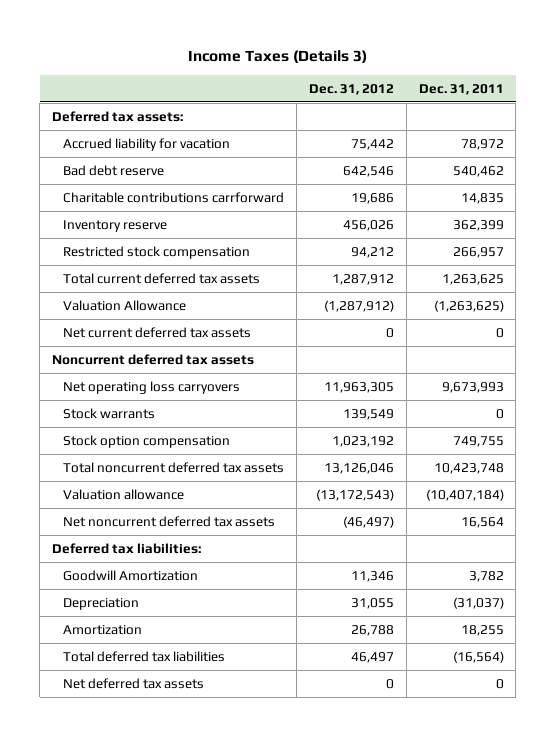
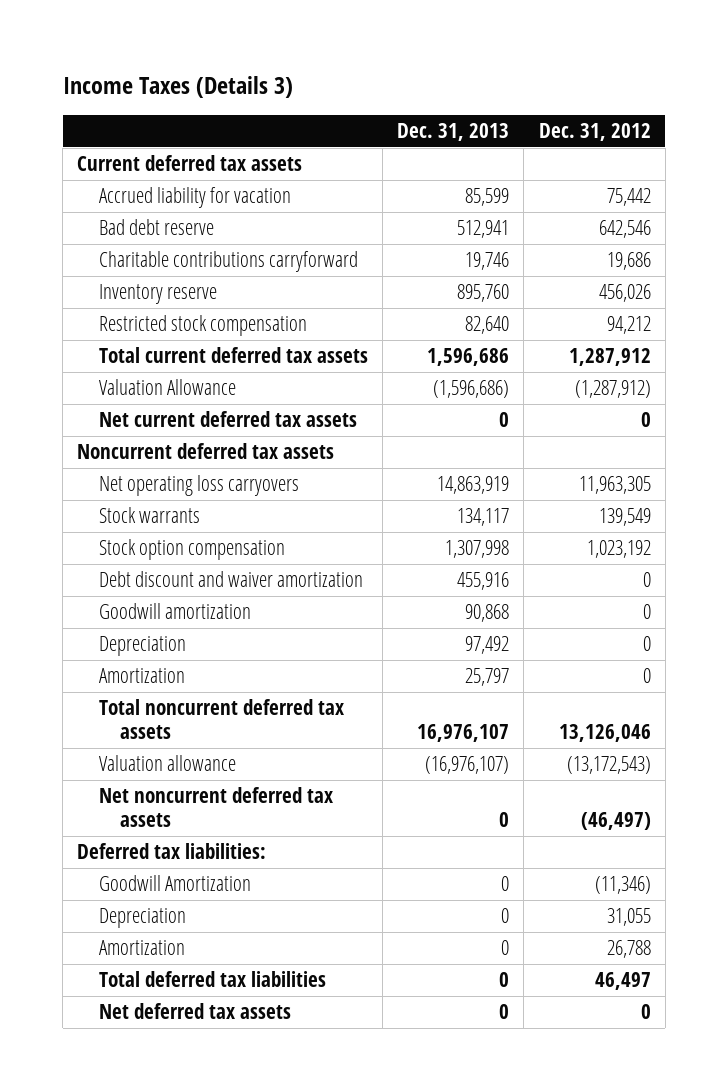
[418,83,504,95] Dec. 31, 2011 -> none
none -> [397,123,510,142] Dec. 31, 2013
[52,110,184,122] Deferred tax assets: -> [77,155,303,172] Current deferred tax assets
[63,191,285,203] Charitable contributions carrforward -> [98,251,358,273] Charitable contributions carryforward
none -> [98,571,363,588] Debt discount and waiver amortization
none -> [98,603,251,620] Goodwill amortization
none -> [98,636,186,657] Depreciation
none -> [98,668,185,684] Amortization
[350,570,394,582] 11,346 -> [594,876,651,895] (11,346)

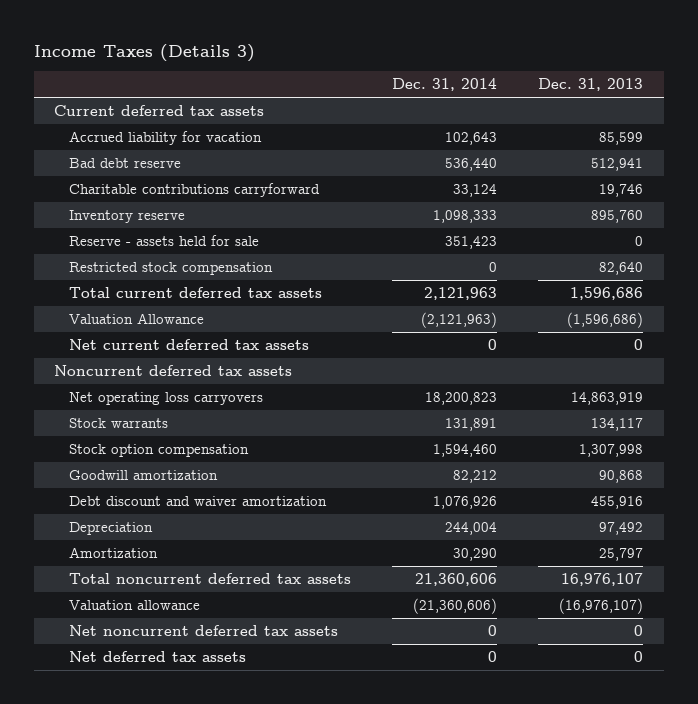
[538,123,651,142] Dec. 31, 2012 -> none
none -> [392,78,498,92] Dec. 31, 2014
none -> [69,235,260,247] Reserve - assets held for sale
[98,571,363,588] Debt discount and waiver amortization -> [69,496,328,507] Debt discount and waiver amortization
[77,843,267,860] Deferred tax liabilities: -> none
[98,875,251,892] Goodwill Amortization -> none
[98,908,186,929] Depreciation -> none
[98,940,185,956] Amortization -> none
[98,971,326,988] Total deferred tax liabilities -> none

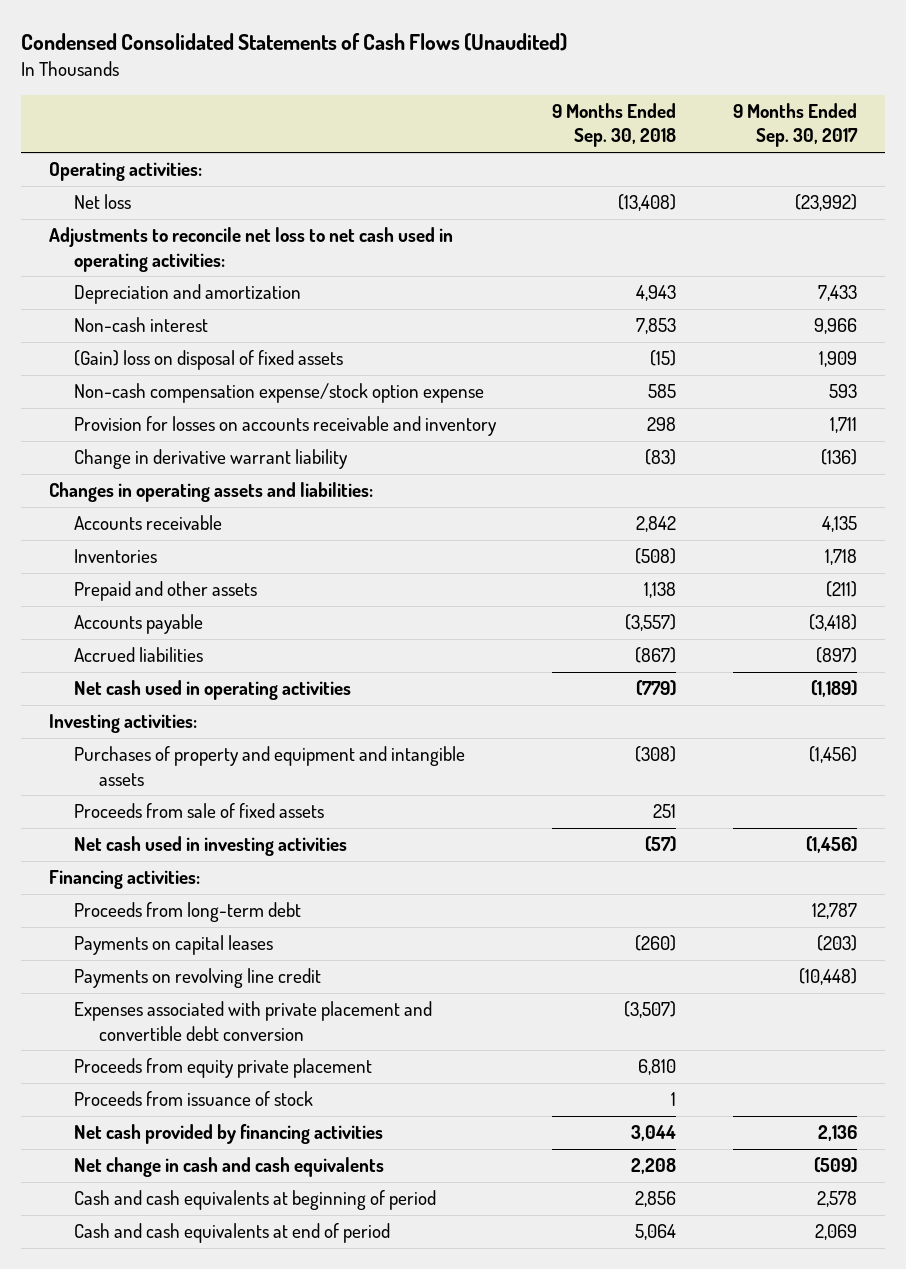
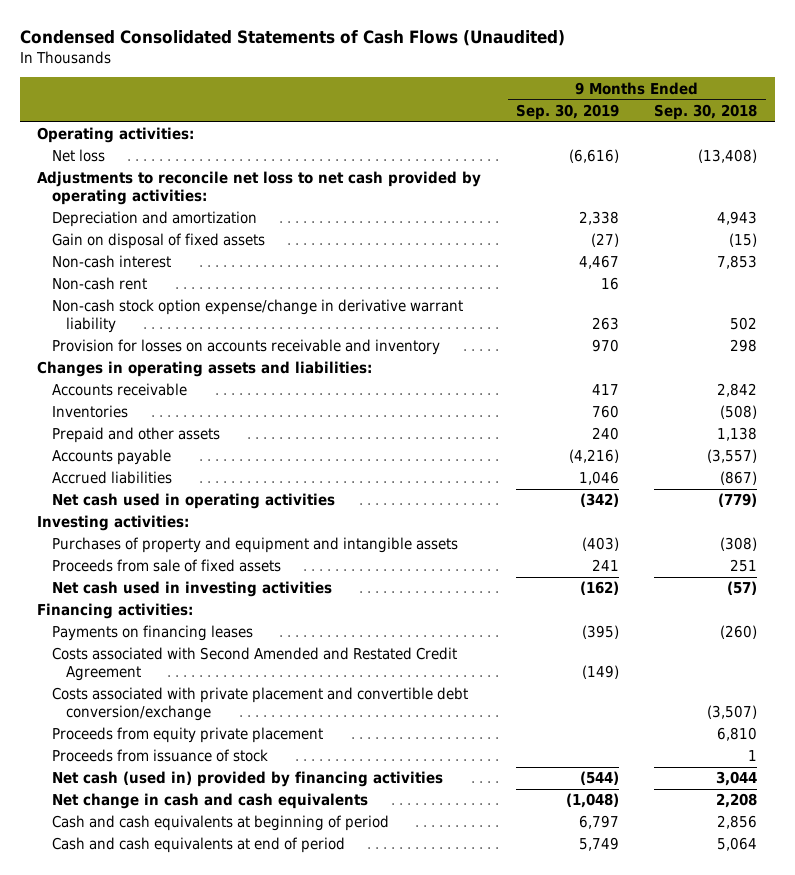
[732,103,858,148] 9 Months Ended Sep. 30, 2017 -> none
none -> [516,104,620,121] Sep. 30, 2019
[49,227,454,272] Adjustments to reconcile net loss to net cash used in operating activities: -> [37,171,482,206] Adjustments to reconcile net loss to net cash provided by operating activities:
none -> [51,233,265,250] Gain on disposal of fixed assets
[74,350,344,371] (Gain) loss on disposal of fixed assets -> none
none -> [51,277,147,291] Non-cash rent
[74,383,485,404] Non-cash compensation expense/stock option expense -> [51,299,463,334] Non-cash stock option expense/change in derivative warrant liability
[648,384,677,399] 585 -> [730,317,758,331] 502
[74,449,349,470] Change in derivative warrant liability -> none
[74,902,302,923] Proceeds from long-term debt -> none
[74,935,274,956] Payments on capital leases -> [51,625,253,642] Payments on financing leases
[74,968,322,989] Payments on revolving line credit -> [51,647,457,682] Costs associated with Second Amended and Restated Credit Agreement
[74,1001,433,1041] Expenses associated with private placement and convertible debt conversion -> [51,687,468,722] Costs associated with private placement and convertible debt conversion/exchange
[74,1124,384,1145] Net cash provided by financing activities -> [51,771,443,788] Net cash (used in) provided by financing activities

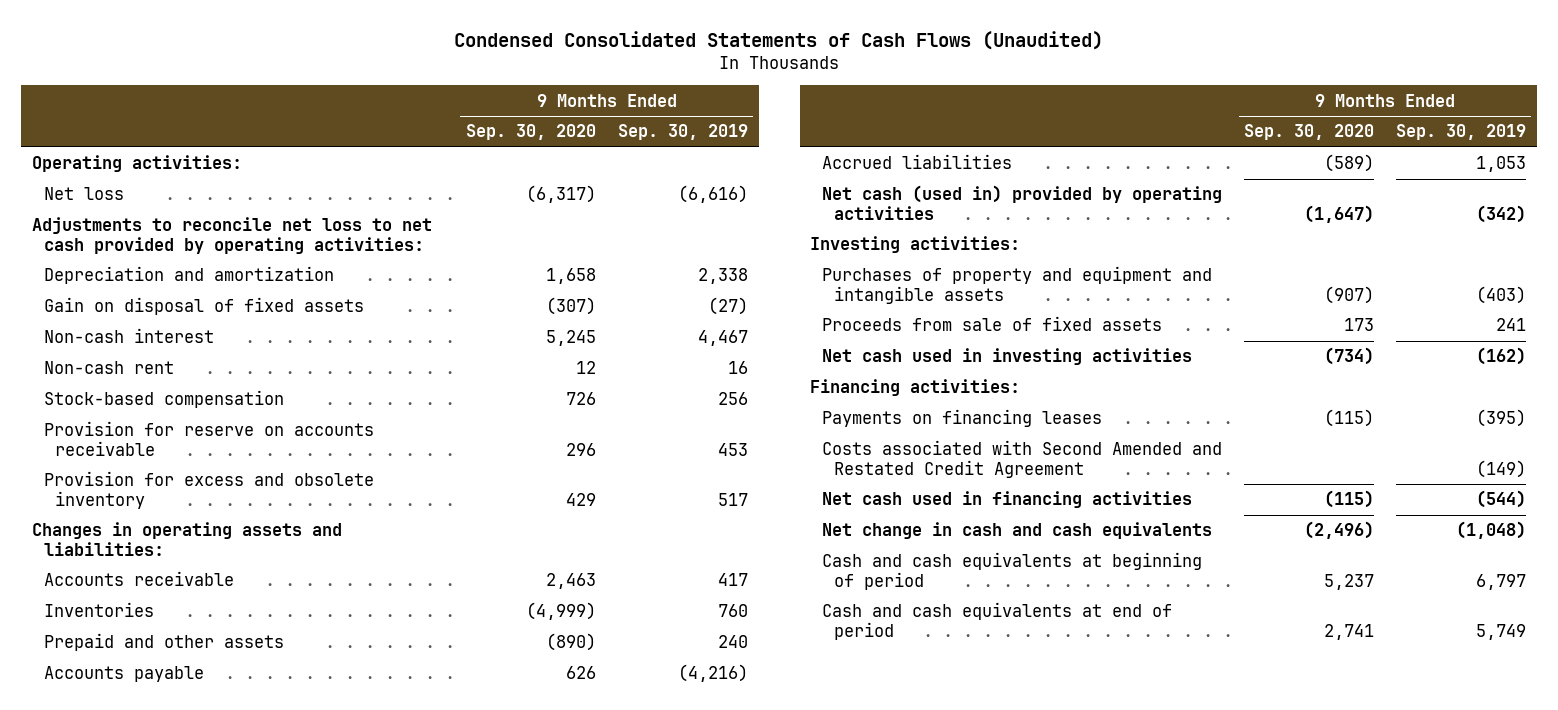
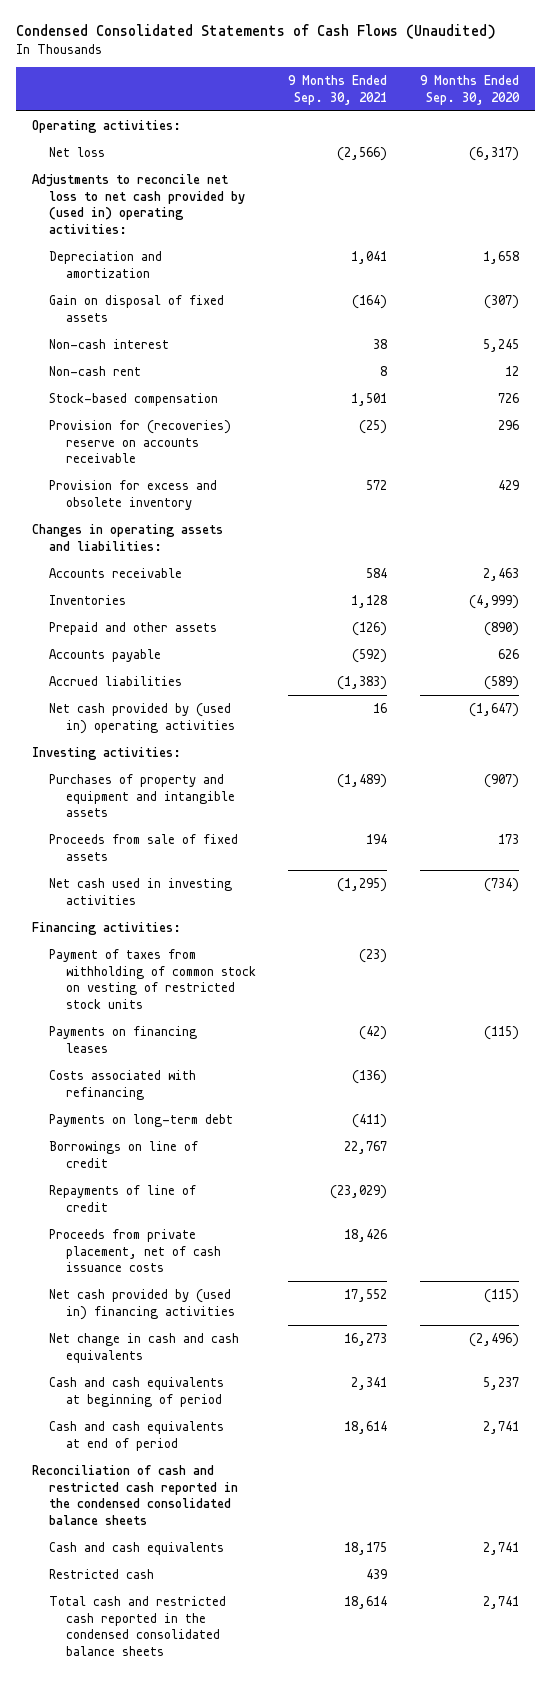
[617,124,748,141] Sep. 30, 2019 -> none
none -> [288,75,388,105] 9 Months Ended Sep. 30, 2021
[32,217,433,254] Adjustments to reconcile net loss to net cash provided by operating activities: -> [32,174,246,234] Adjustments to reconcile net loss to net cash provided by (used in) operating activities:
[43,421,374,456] Provision for reserve on accounts receivable -> [49,420,232,464] Provision for (recoveries) reserve on accounts receivable
[822,185,1223,220] Net cash (used in) provided by operating activities -> [49,703,236,734] Net cash provided by (used in) operating activities
none -> [49,949,257,1009] Payment of taxes from withholding of common stock on vesting of restricted stock units
[822,440,1223,478] Costs associated with Second Amended and Restated Credit Agreement -> none
none -> [49,1070,197,1100] Costs associated with refinancing
none -> [49,1114,234,1128] Payments on long-term debt
none -> [49,1141,199,1168] Borrowings on line of credit
none -> [49,1185,197,1212] Repayments of line of credit
none -> [49,1229,222,1273] Proceeds from private placement, net of cash issuance costs
[822,491,1193,509] Net cash used in financing activities -> [49,1289,236,1320] Net cash provided by (used in) financing activities
none -> [32,1465,239,1525] Reconciliation of cash and restricted cash reported in the condensed consolidated balance sheets
none -> [49,1542,225,1556] Cash and cash equivalents
none -> [49,1569,155,1580] Restricted cash
none -> [49,1596,227,1656] Total cash and restricted cash reported in the condensed consolidated balance sheets

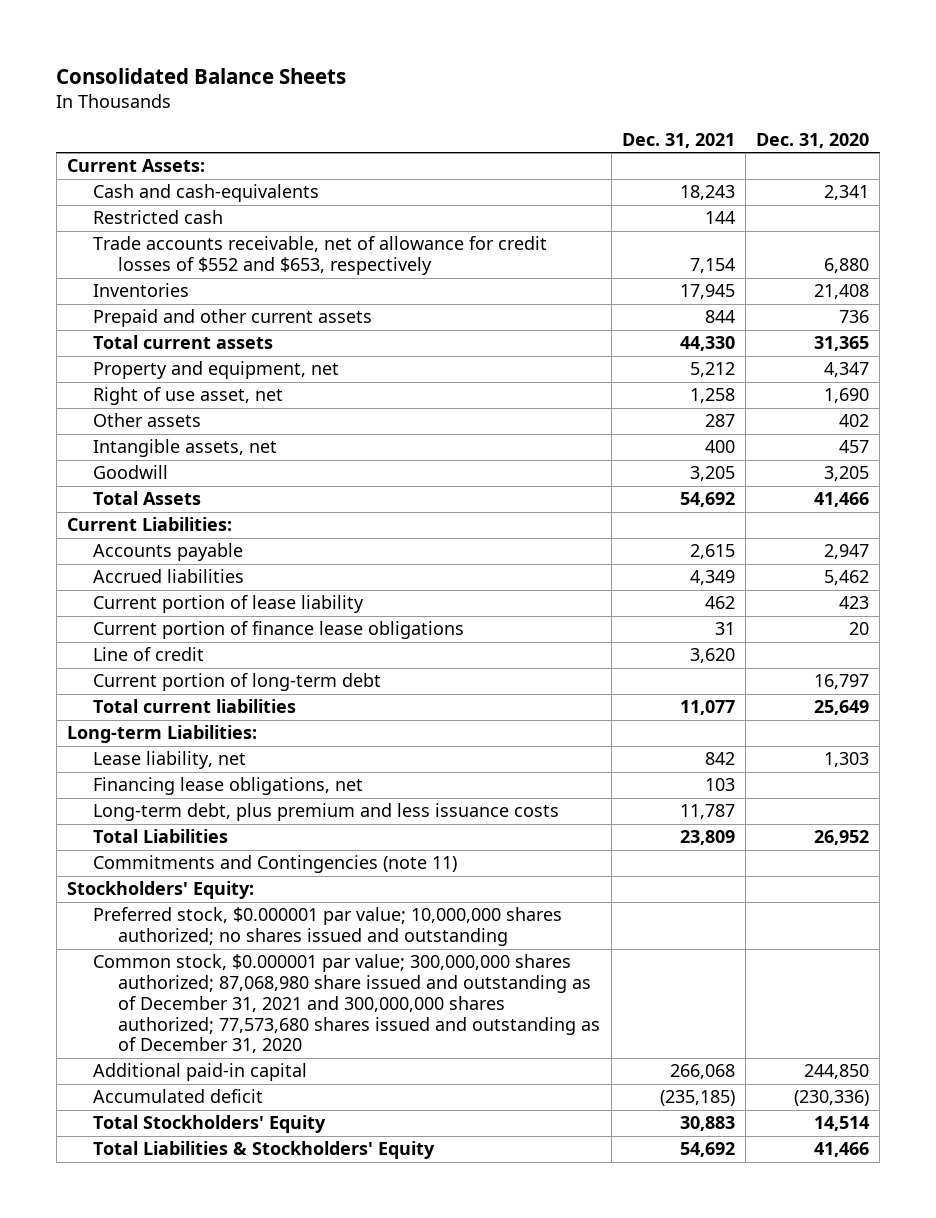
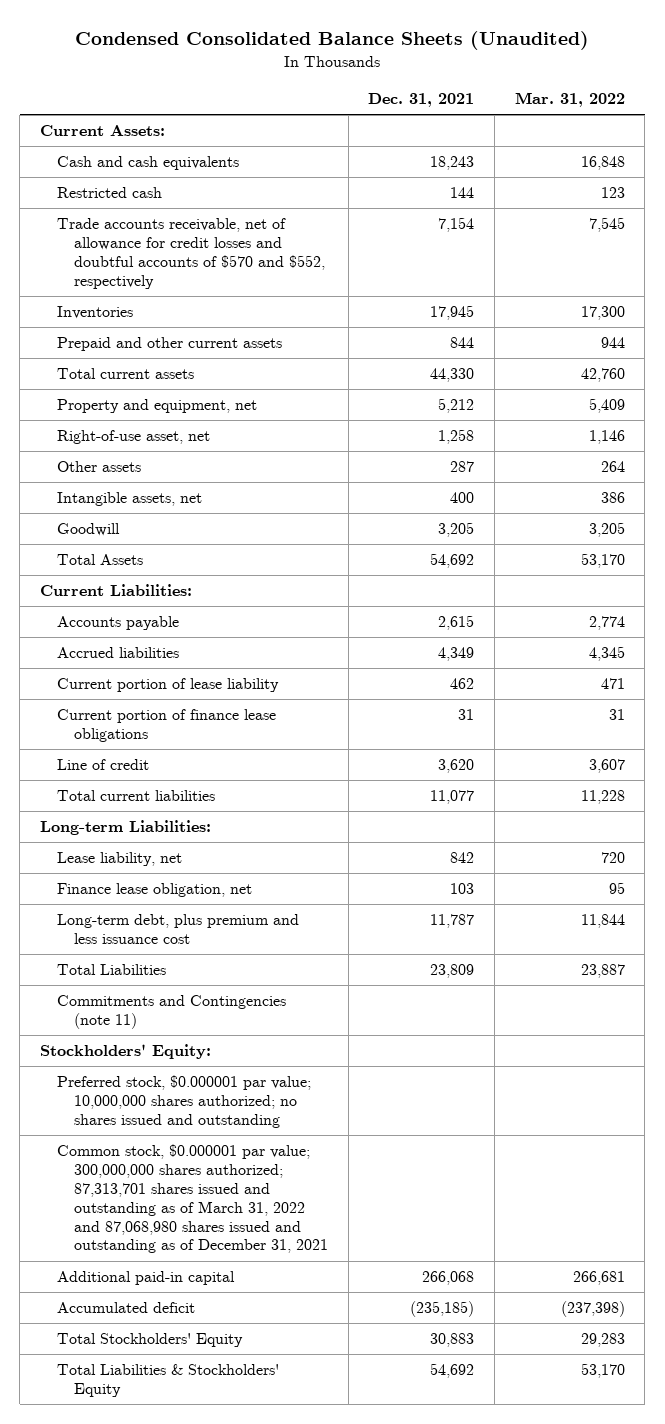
[56,68,347,85] Consolidated Balance Sheets -> [75,31,590,51] Condensed Consolidated Balance Sheets (Unaudited)
[756,132,870,148] Dec. 31, 2020 -> none
none -> [514,92,625,108] Mar. 31, 2022
[92,184,319,203] Cash and cash-equivalents -> [57,156,240,171] Cash and cash equivalents
[92,236,547,276] Trade accounts receivable, net of allowance for credit losses of $552 and $653, respectively -> [57,218,326,289] Trade accounts receivable, net of allowance for credit losses and doubtful accounts of $570 and $552, respectively
[92,387,283,406] Right of use asset, net -> [57,430,211,445] Right-of-use asset, net
[92,673,381,692] Current portion of long-term debt -> none
[92,777,363,796] Financing lease obligations, net -> [57,883,253,898] Finance lease obligation, net
[92,803,559,822] Long-term debt, plus premium and less issuance costs -> [57,914,300,945] Long-term debt, plus premium and less issuance cost
[92,954,601,1054] Common stock, $0.000001 par value; 300,000,000 shares authorized; 87,068,980 share issued and outstanding as of December 31, 2021 and 300,000,000 shares authorized; 77,573,680 shares issued and outstanding as of December 31, 2020 -> [57,1144,329,1254] Common stock, $0.000001 par value; 300,000,000 shares authorized; 87,313,701 shares issued and outstanding as of March 31, 2022 and 87,068,980 shares issued and outstanding as of December 31, 2021

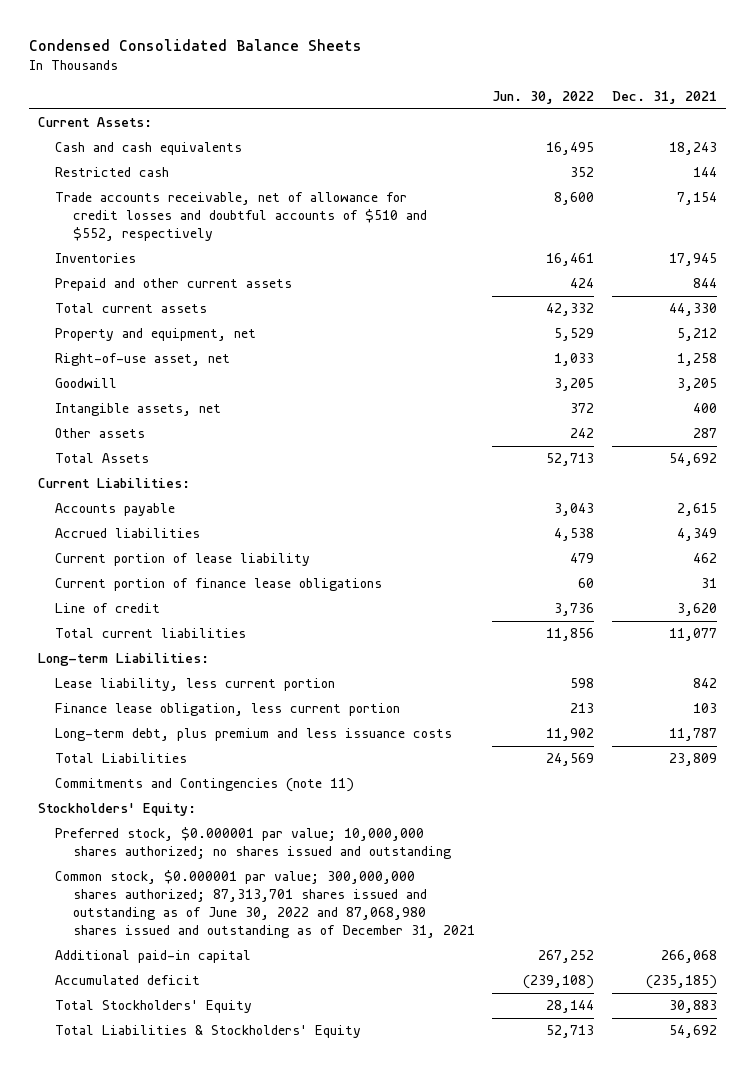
[75,31,590,51] Condensed Consolidated Balance Sheets (Unaudited) -> [29,38,363,51] Condensed Consolidated Balance Sheets
[514,92,625,108] Mar. 31, 2022 -> none
none -> [492,90,595,104] Jun. 30, 2022
[57,218,326,289] Trade accounts receivable, net of allowance for credit losses and doubtful accounts of $570 and $552, respectively -> [55,192,427,242] Trade accounts receivable, net of allowance for credit losses and doubtful accounts of $510 and $552, respectively
[57,492,203,507] Intangible assets, net -> [55,403,222,417] Intangible assets, net
[57,461,142,473] Other assets -> [55,428,146,439] Other assets
[57,852,183,867] Lease liability, net -> [55,678,336,692] Lease liability, less current portion
[57,883,253,898] Finance lease obligation, net -> [55,703,401,717] Finance lease obligation, less current portion
[57,914,300,945] Long-term debt, plus premium and less issuance cost -> [55,728,453,742] Long-term debt, plus premium and less issuance costs
[57,1144,329,1254] Common stock, $0.000001 par value; 300,000,000 shares authorized; 87,313,701 shares issued and outstanding as of March 31, 2022 and 87,068,980 shares issued and outstanding as of December 31, 2021 -> [55,870,475,939] Common stock, $0.000001 par value; 300,000,000 shares authorized; 87,313,701 shares issued and outstanding as of June 30, 2022 and 87,068,980 shares issued and outstanding as of December 31, 2021

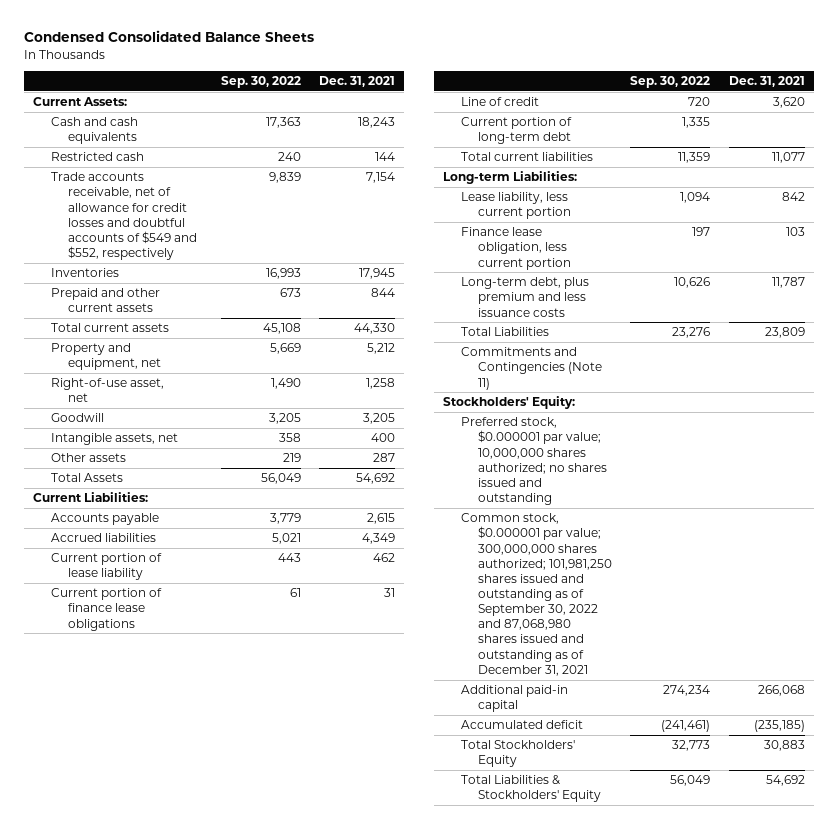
[492,90,595,104] Jun. 30, 2022 -> none
none -> [220,75,301,88] Sep. 30, 2022
[55,192,427,242] Trade accounts receivable, net of allowance for credit losses and doubtful accounts of $510 and $552, respectively -> [50,172,198,260] Trade accounts receivable, net of allowance for credit losses and doubtful accounts of $549 and $552, respectively
none -> [460,117,572,145] Current portion of long-term debt
[55,778,355,793] Commitments and Contingencies (note 11) -> [460,347,603,390] Commitments and Contingencies (Note 11)
[55,870,475,939] Common stock, $0.000001 par value; 300,000,000 shares authorized; 87,313,701 shares issued and outstanding as of June 30, 2022 and 87,068,980 shares issued and outstanding as of December 31, 2021 -> [460,513,613,676] Common stock, $0.000001 par value; 300,000,000 shares authorized; 101,981,250 shares issued and outstanding as of September 30, 2022 and 87,068,980 shares issued and outstanding as of December 31, 2021

